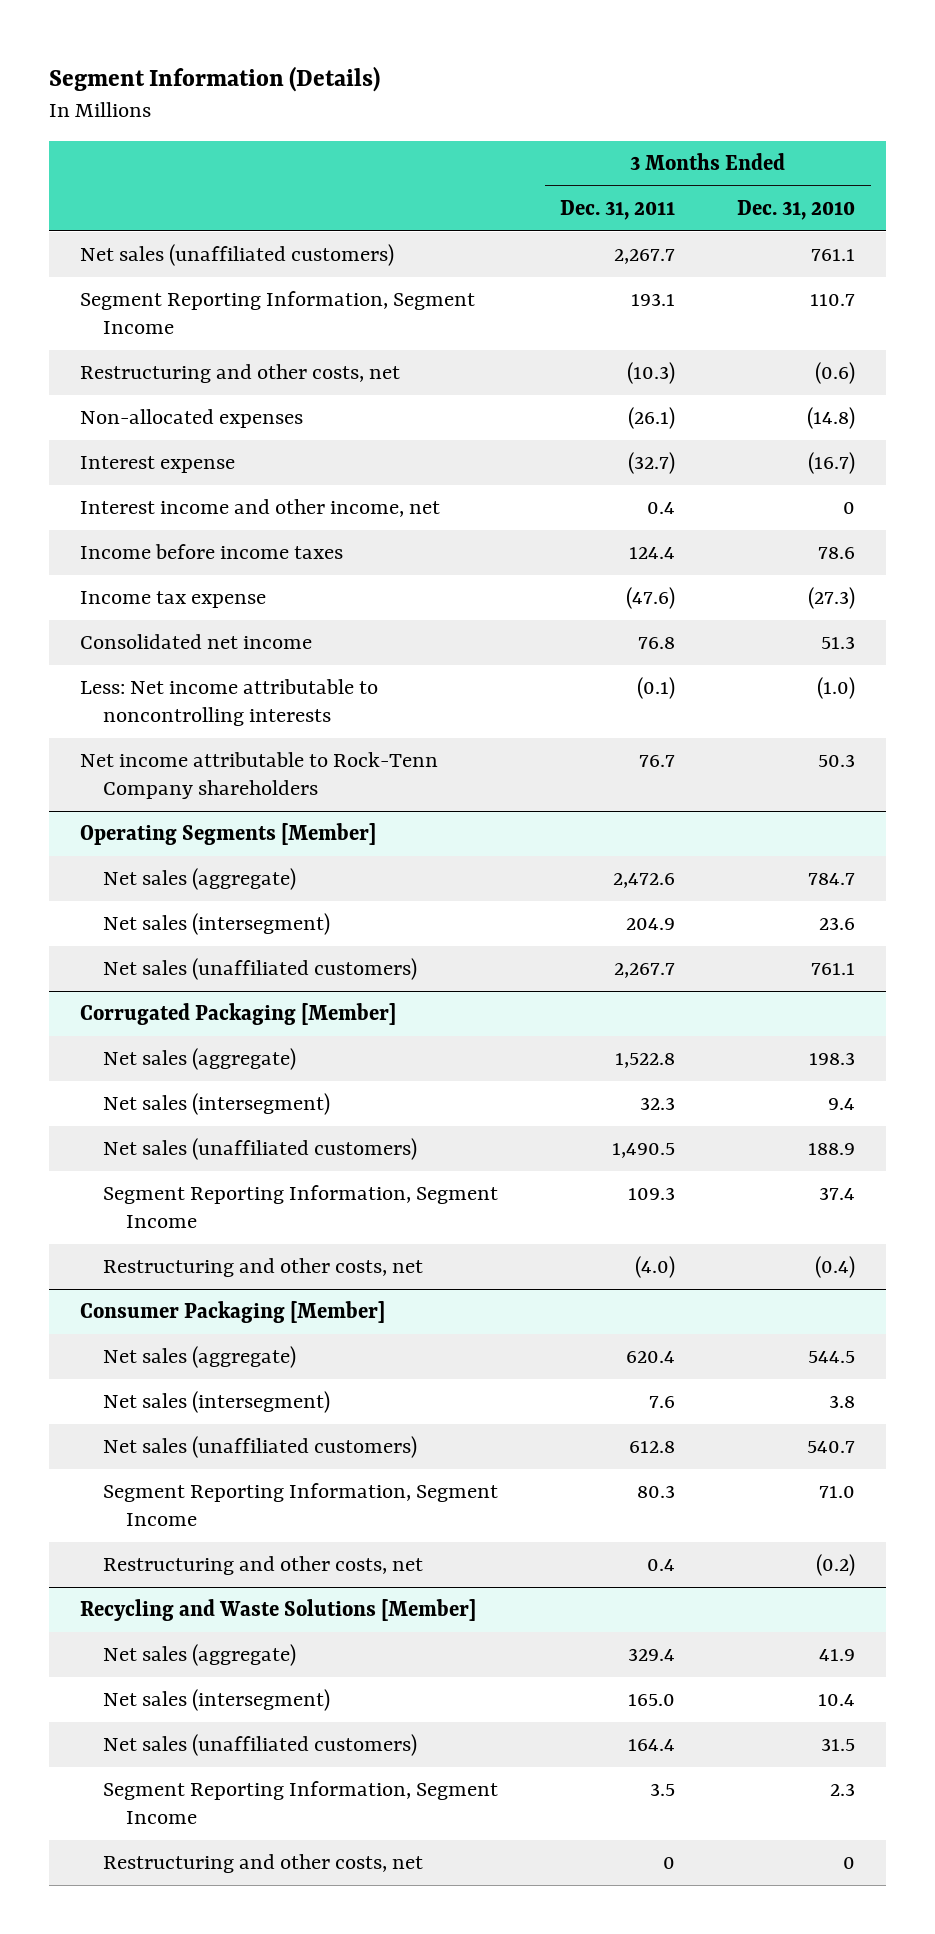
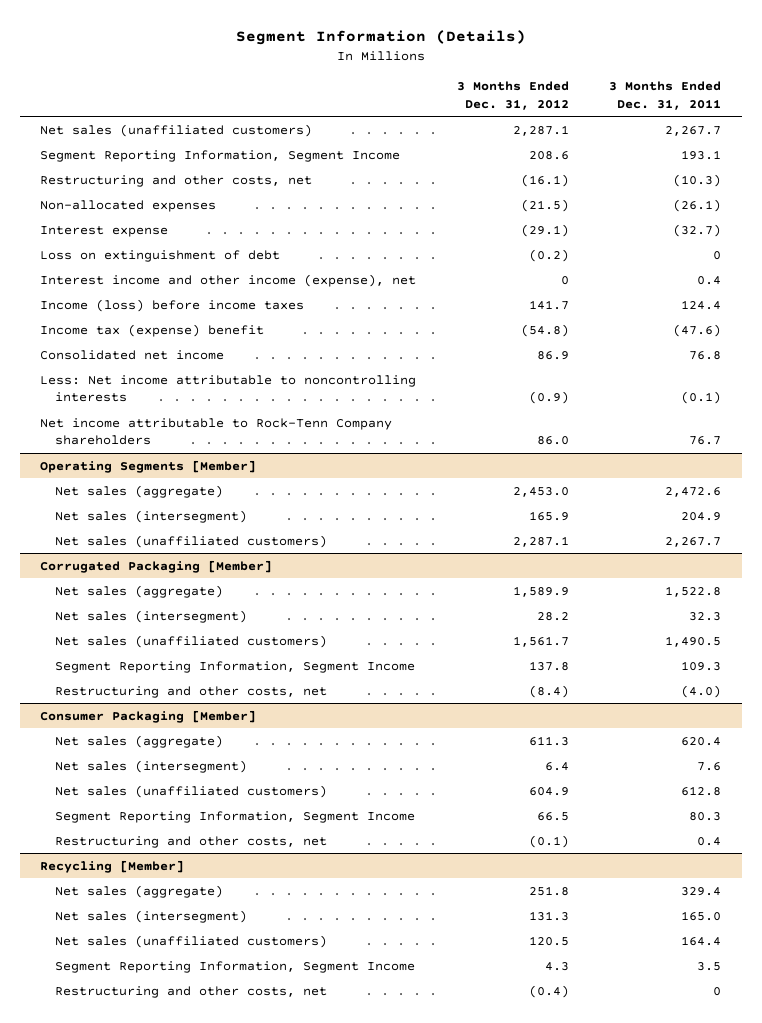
[737,199,856,220] Dec. 31, 2010 -> none
none -> [456,80,569,110] 3 Months Ended Dec. 31, 2012
none -> [40,249,281,262] Loss on extinguishment of debt
[80,499,441,518] Interest income and other income, net -> [40,273,417,287] Interest income and other income (expense), net
[80,544,344,560] Income before income taxes -> [40,298,305,312] Income (loss) before income taxes
[80,591,267,609] Income tax expense -> [40,323,265,337] Income tax (expense) benefit
[80,1599,477,1622] Recycling and Waste Solutions [Member] -> none
none -> [40,859,185,873] Recycling [Member]

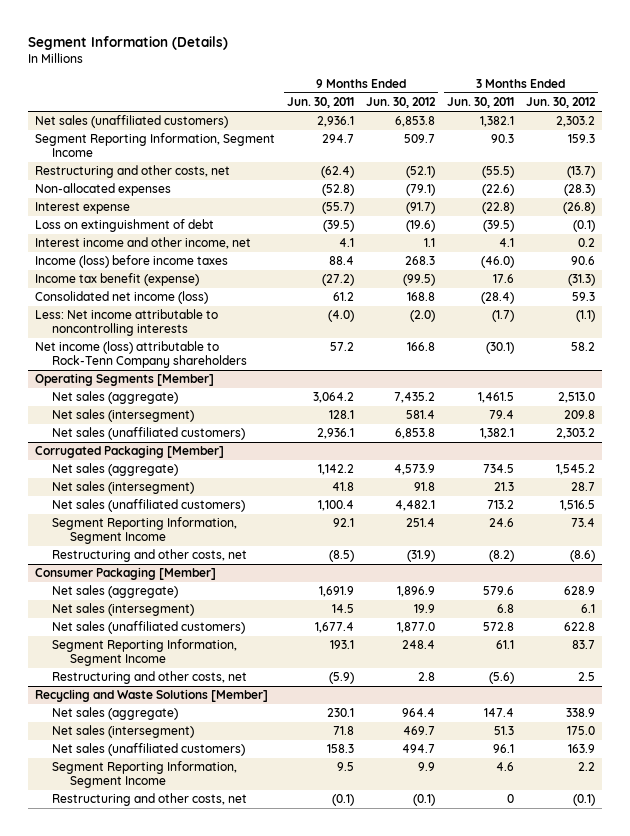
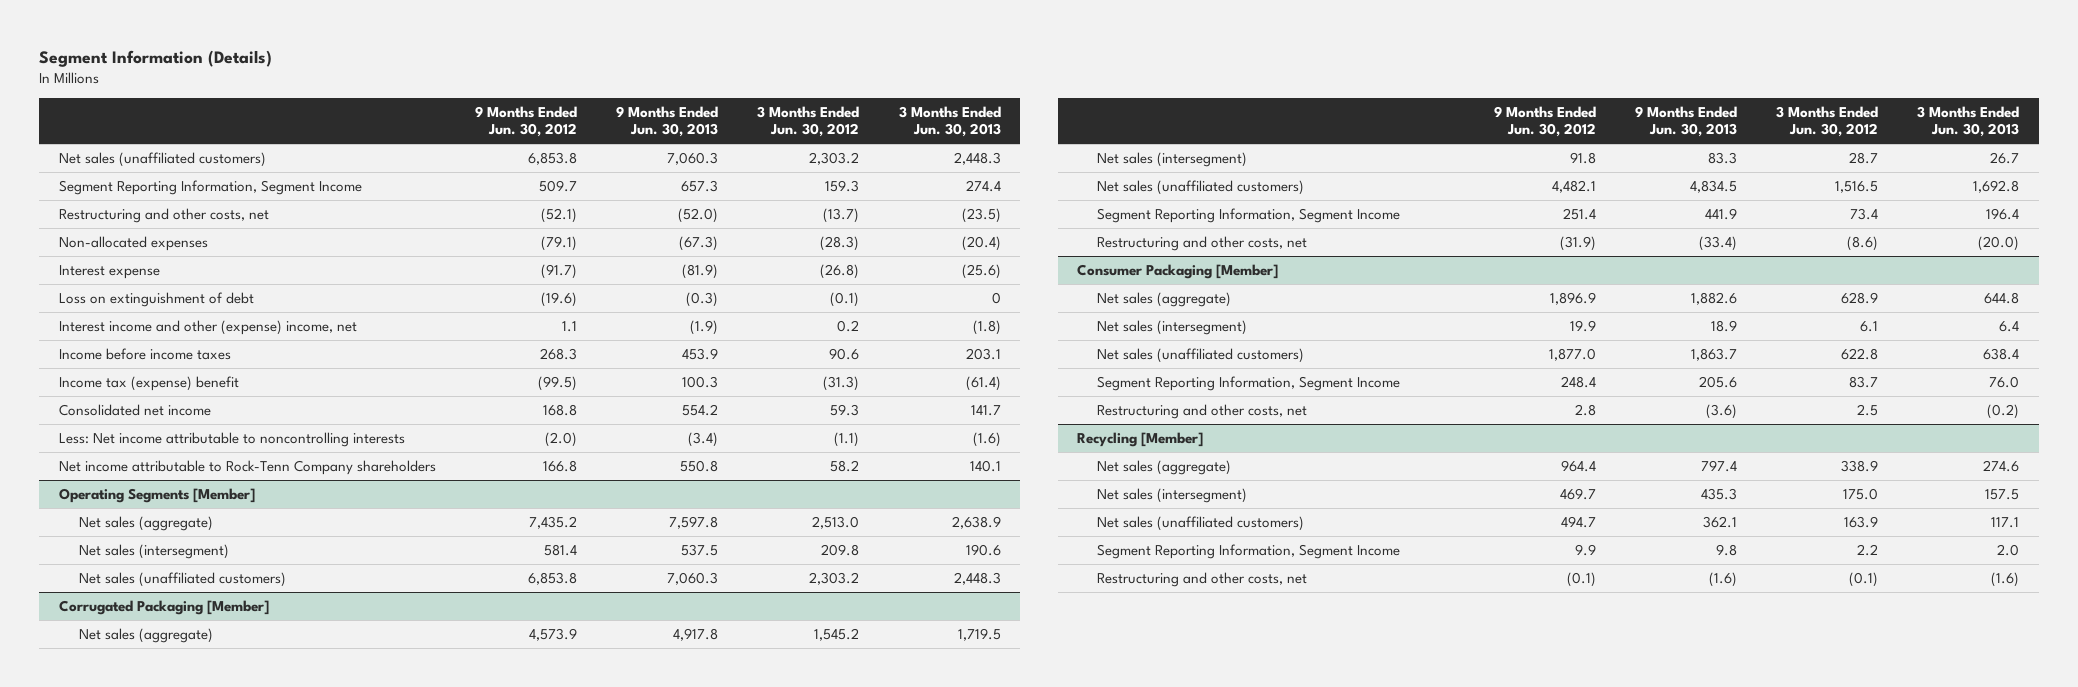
[286,97,354,109] Jun. 30, 2011 -> none
[447,97,515,109] Jun. 30, 2011 -> none
none -> [616,105,719,138] 9 Months Ended Jun. 30, 2013
none -> [898,105,1001,138] 3 Months Ended Jun. 30, 2013
[34,237,251,250] Interest income and other income, net -> [58,319,357,335] Interest income and other (expense) income, net
[34,255,228,269] Income (loss) before income taxes -> [58,347,231,360] Income before income taxes
[34,273,199,287] Income tax benefit (expense) -> [58,375,239,391] Income tax (expense) benefit
[34,291,208,305] Consolidated net income (loss) -> [58,403,211,416] Consolidated net income
[34,341,248,368] Net income (loss) attributable to Rock-Tenn Company shareholders -> [58,459,436,475] Net income attributable to Rock-Tenn Company shareholders
[34,689,268,703] Recycling and Waste Solutions [Member] -> none
none -> [1077,431,1204,447] Recycling [Member]

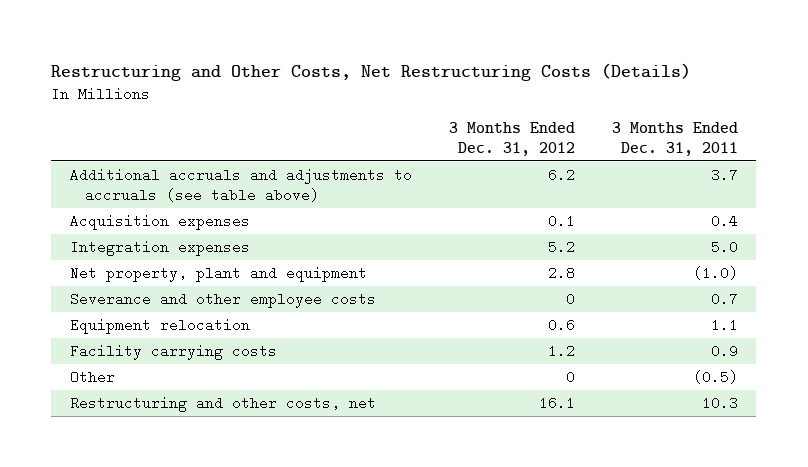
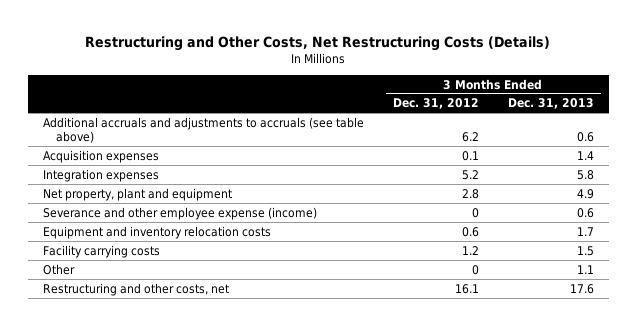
[611,122,738,156] 3 Months Ended Dec. 31, 2011 -> none
none -> [508,98,595,110] Dec. 31, 2013
[69,318,250,335] Equipment relocation -> none
[69,292,376,309] Severance and other employee costs -> [42,206,317,220] Severance and other employee expense (income)
none -> [42,225,271,239] Equipment and inventory relocation costs

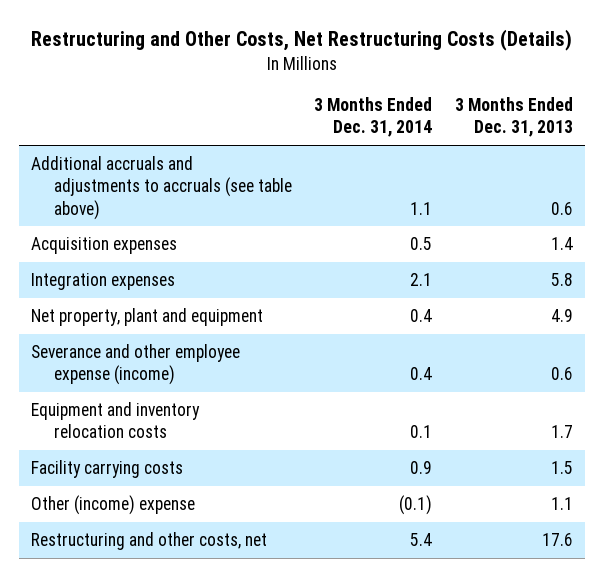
[392,98,479,110] Dec. 31, 2012 -> none
none -> [314,97,433,138] 3 Months Ended Dec. 31, 2014
[42,263,75,275] Other -> [30,495,195,516] Other (income) expense

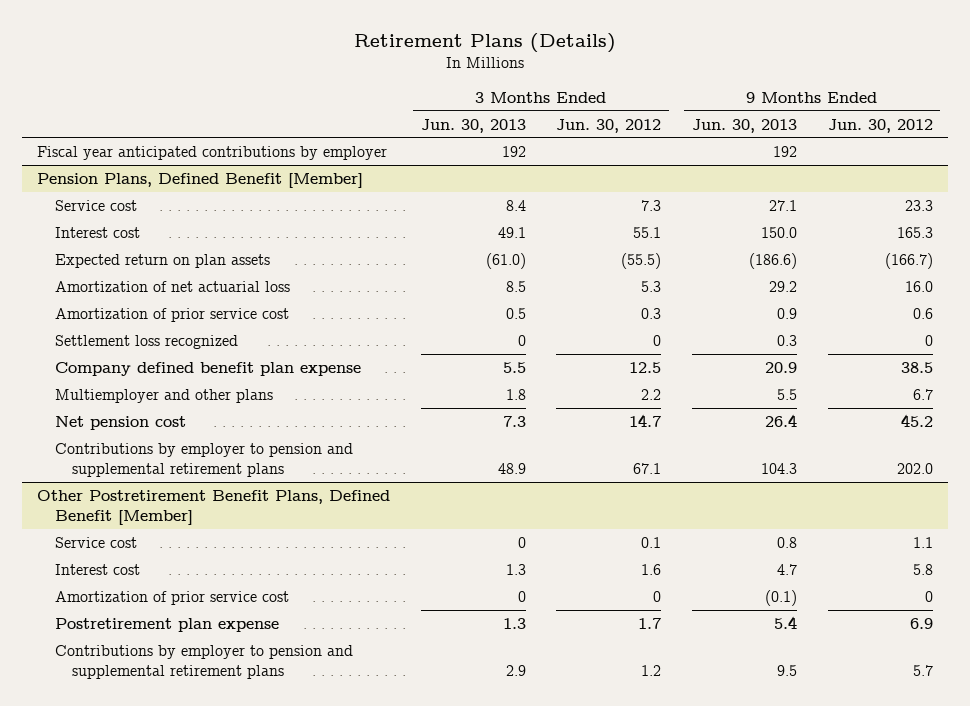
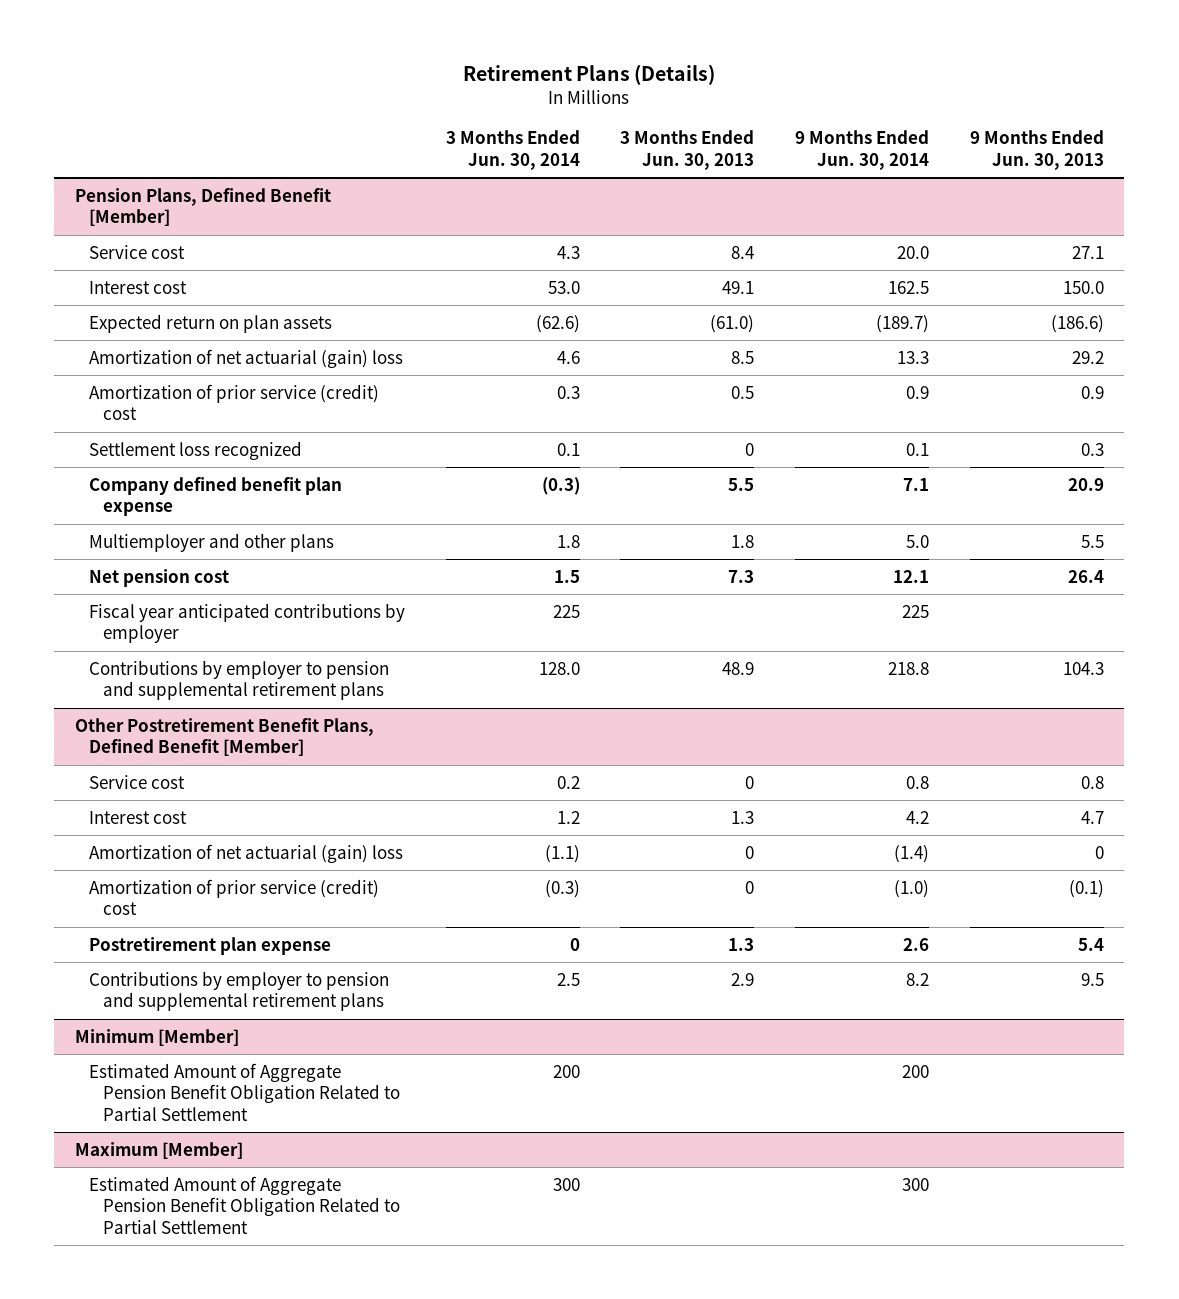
[556,118,662,133] Jun. 30, 2012 -> none
[827,118,933,133] Jun. 30, 2012 -> none
none -> [445,130,580,170] 3 Months Ended Jun. 30, 2014
none -> [795,130,930,170] 9 Months Ended Jun. 30, 2014
[37,145,388,160] Fiscal year anticipated contributions by employer -> none
[54,280,290,292] Amortization of net actuarial loss -> [88,348,403,368] Amortization of net actuarial (gain) loss
[54,307,289,322] Amortization of prior service cost -> [88,383,379,421] Amortization of prior service (credit) cost
none -> [88,602,405,644] Fiscal year anticipated contributions by employer
none -> [88,843,403,863] Amortization of net actuarial (gain) loss
[54,590,289,605] Amortization of prior service cost -> [88,878,379,916] Amortization of prior service (credit) cost
none -> [74,1028,239,1046] Minimum [Member]
none -> [88,1062,401,1121] Estimated Amount of Aggregate Pension Benefit Obligation Related to Partial Settlement
none -> [74,1141,243,1159] Maximum [Member]
none -> [88,1175,401,1234] Estimated Amount of Aggregate Pension Benefit Obligation Related to Partial Settlement

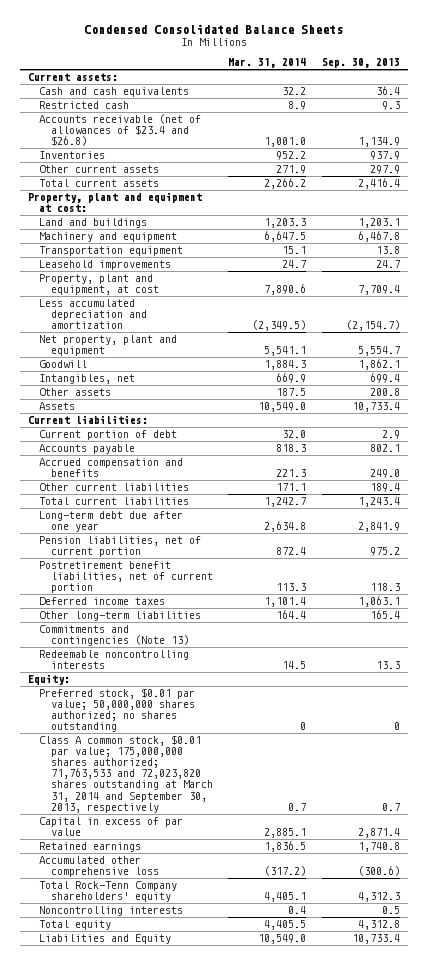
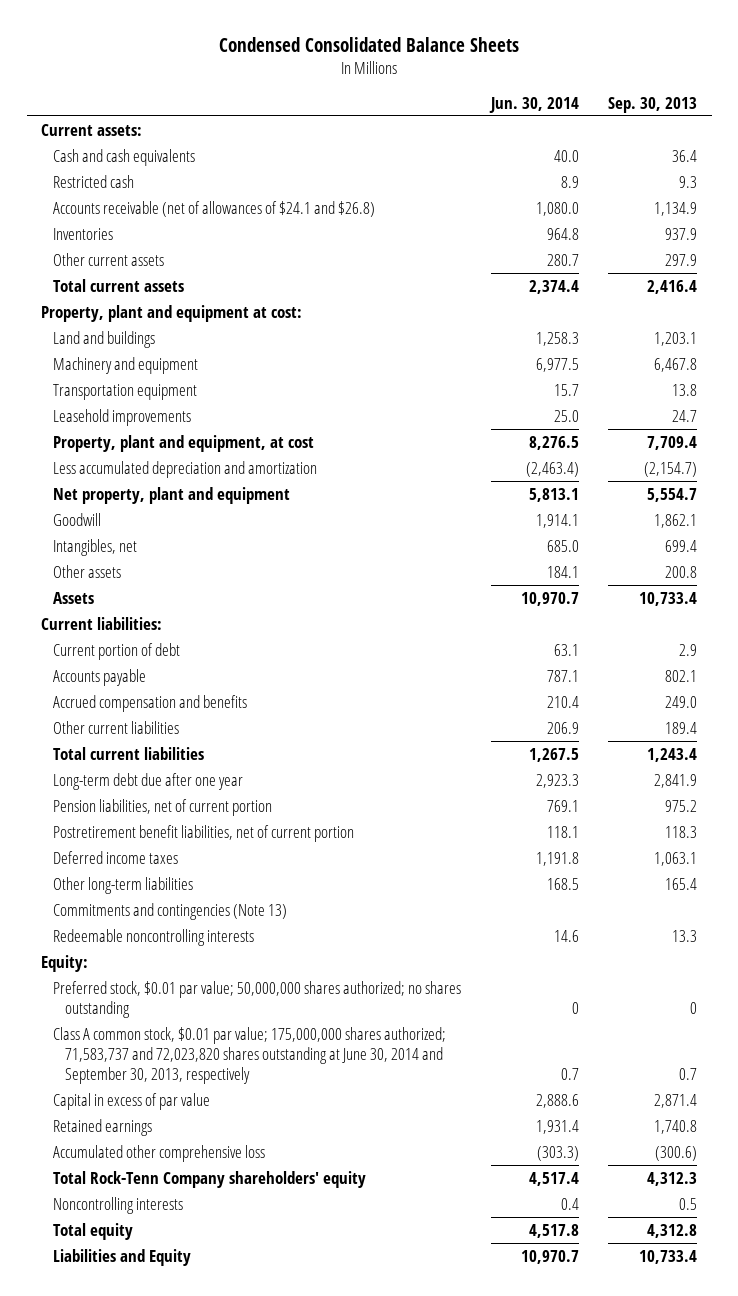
[228,58,307,69] Mar. 31, 2014 -> none
none -> [488,96,579,113] Jun. 30, 2014
[39,114,202,147] Accounts receivable (net of allowances of $23.4 and $26.8) -> [53,200,376,217] Accounts receivable (net of allowances of $24.1 and $26.8)
[39,735,213,813] Class A common stock, $0.01 par value; 175,000,000 shares authorized; 71,763,533 and 72,023,820 shares outstanding at March 31, 2014 and September 30, 2013, respectively -> [53,1026,447,1085] Class A common stock, $0.01 par value; 175,000,000 shares authorized; 71,583,737 and 72,023,820 shares outstanding at June 30, 2014 and September 30, 2013, respectively

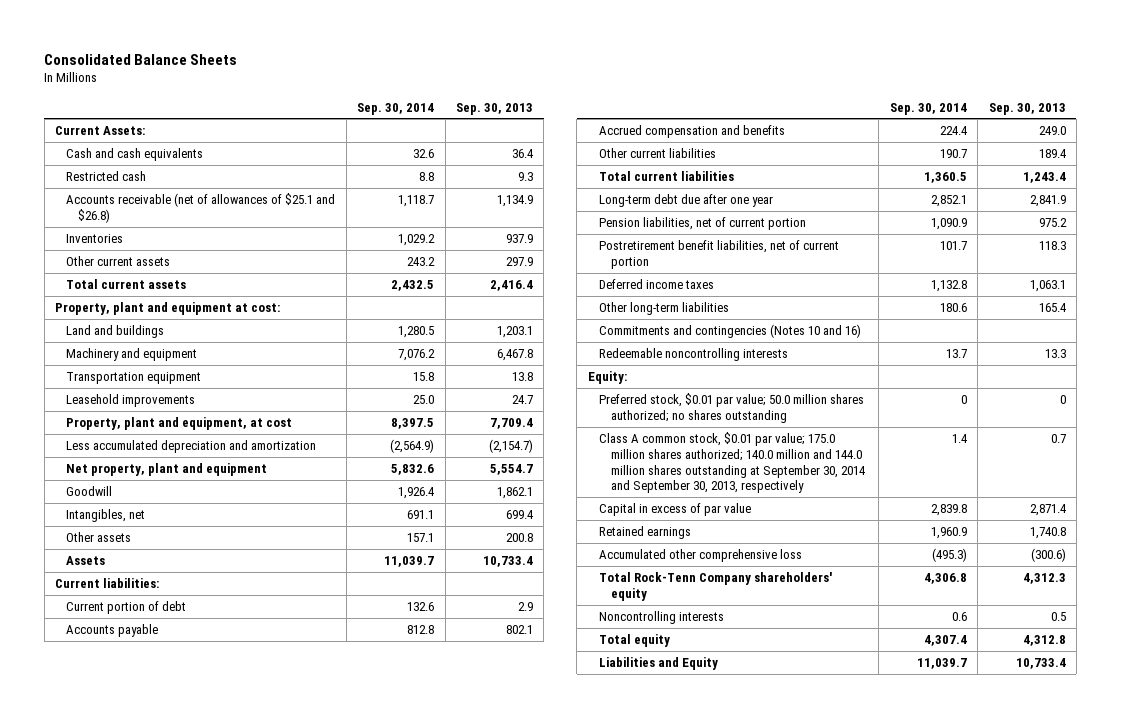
[219,36,520,52] Condensed Consolidated Balance Sheets -> [44,53,238,65] Consolidated Balance Sheets
[488,96,579,113] Jun. 30, 2014 -> none
none -> [357,102,435,115] Sep. 30, 2014
[41,123,143,136] Current assets: -> [54,126,145,136] Current Assets:
[53,200,376,217] Accounts receivable (net of allowances of $24.1 and $26.8) -> [66,193,336,223] Accounts receivable (net of allowances of $25.1 and $26.8)
[53,902,288,920] Commitments and contingencies (Note 13) -> [599,324,862,339] Commitments and contingencies (Notes 10 and 16)
[53,980,462,1018] Preferred stock, $0.01 par value; 50,000,000 shares authorized; no shares outstanding -> [599,393,865,423] Preferred stock, $0.01 par value; 50.0 million shares authorized; no shares outstanding
[53,1026,447,1085] Class A common stock, $0.01 par value; 175,000,000 shares authorized; 71,583,737 and 72,023,820 shares outstanding at June 30, 2014 and September 30, 2013, respectively -> [599,432,866,494] Class A common stock, $0.01 par value; 175.0 million shares authorized; 140.0 million and 144.0 million shares outstanding at September 30, 2014 and September 30, 2013, respectively

